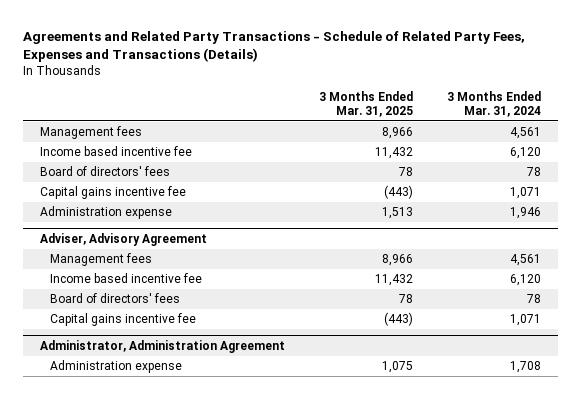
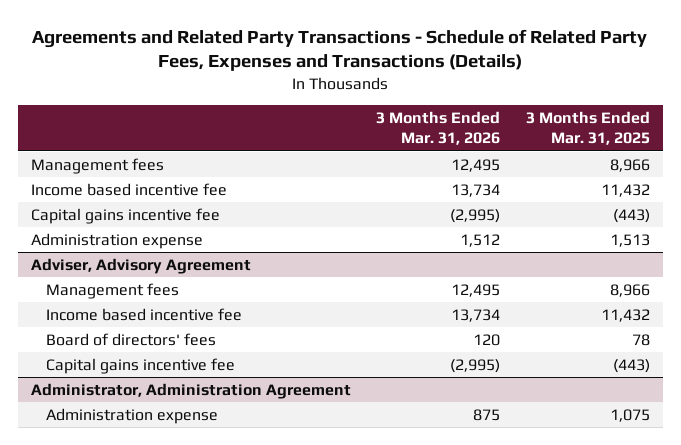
[447,91,542,117] 3 Months Ended Mar. 31, 2024 -> none
none -> [376,110,501,146] 3 Months Ended Mar. 31, 2026
[39,166,170,177] Board of directors' fees -> none

